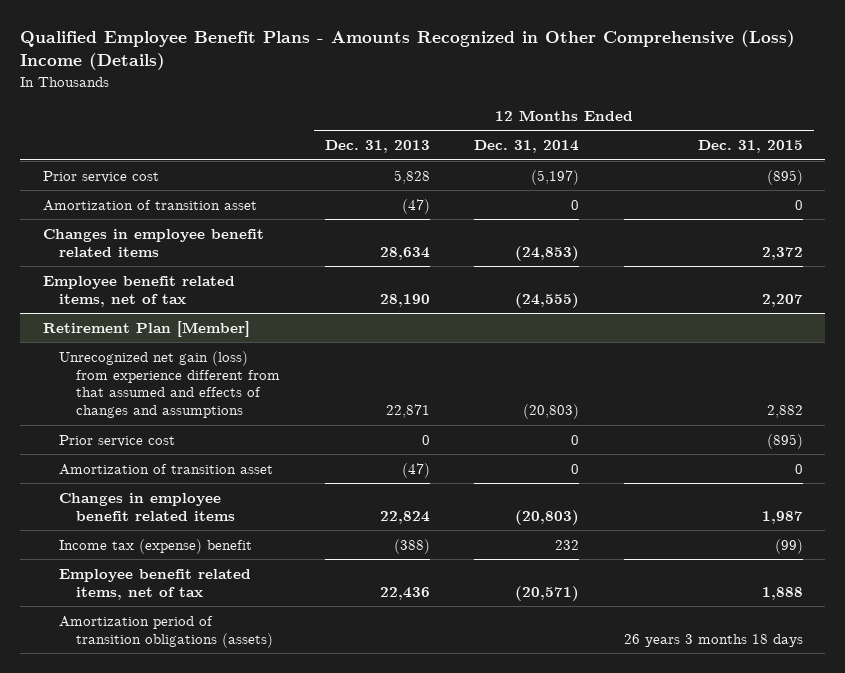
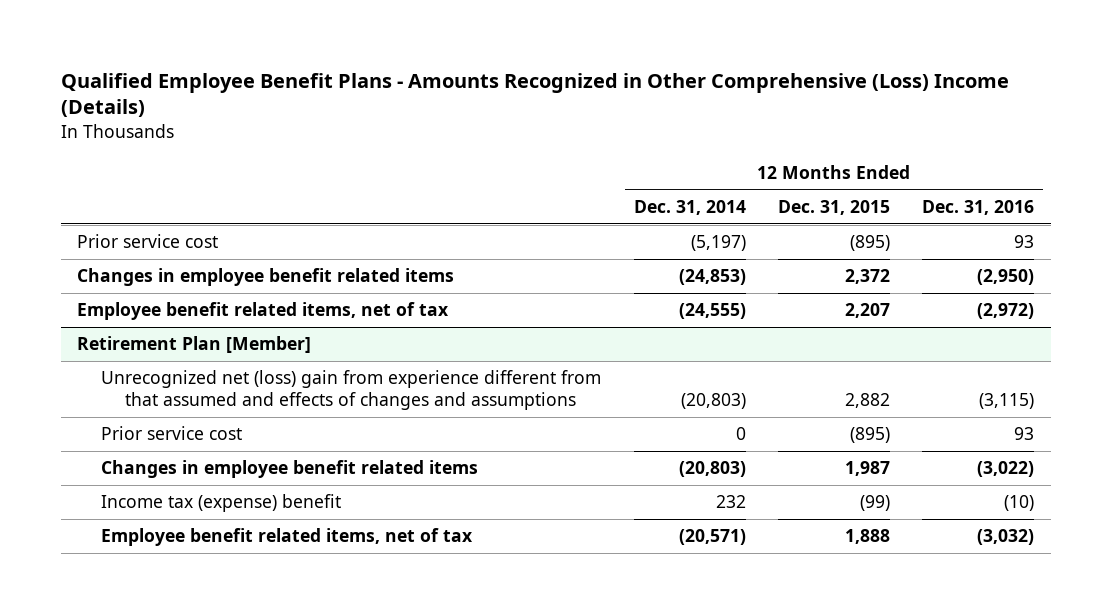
[324,140,430,154] Dec. 31, 2013 -> none
none -> [922,199,1035,215] Dec. 31, 2016
[42,199,257,211] Amortization of transition asset -> none
[59,350,281,419] Unrecognized net gain (loss) from experience different from that assumed and effects of changes and assumptions -> [101,370,602,411] Unrecognized net (loss) gain from experience different from that assumed and effects of changes and assumptions
[59,463,274,475] Amortization of transition asset -> none
[59,615,274,648] Amortization period of transition obligations (assets) -> none

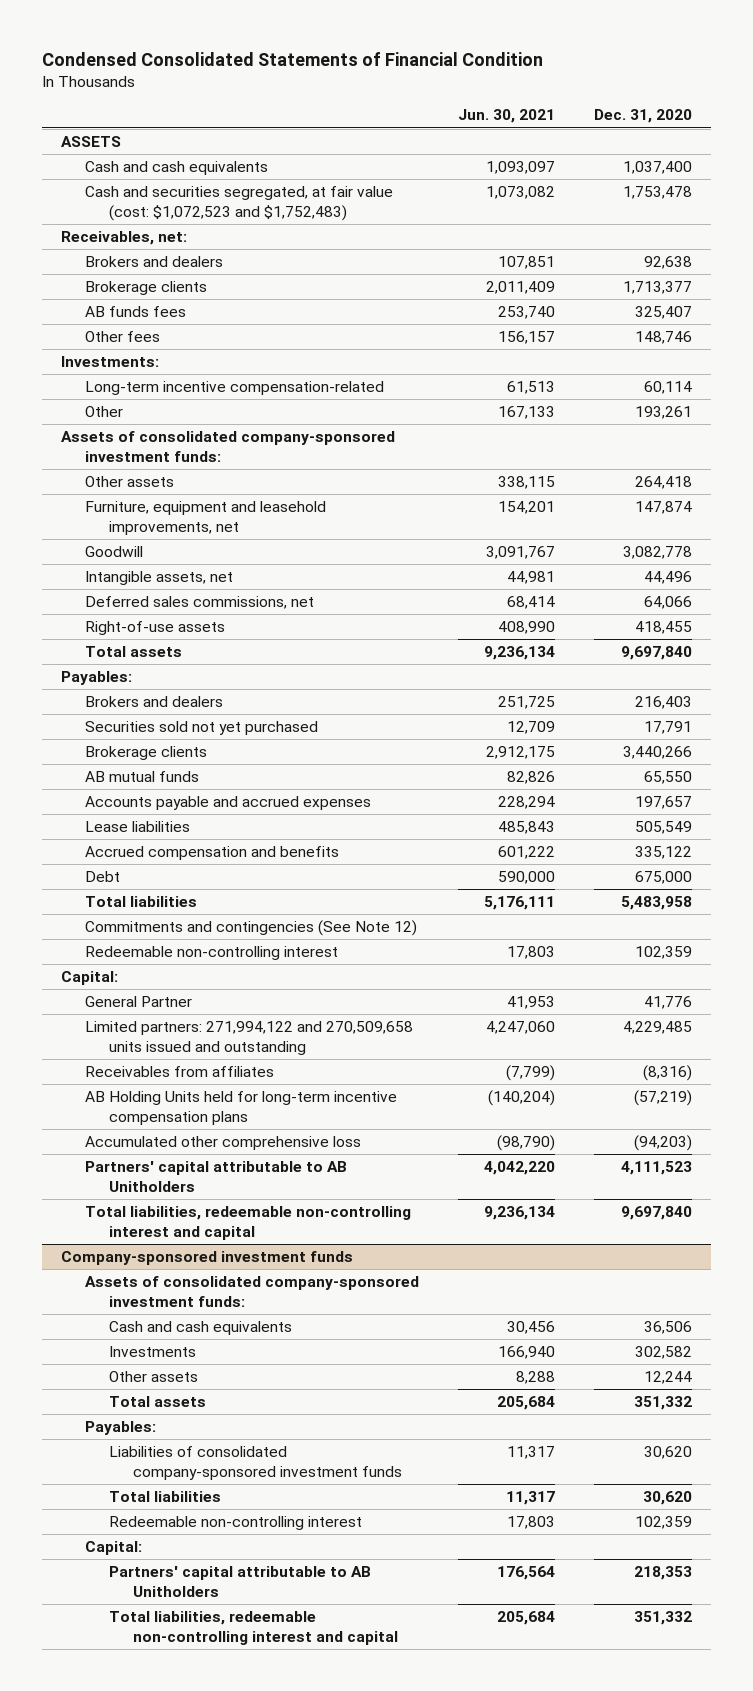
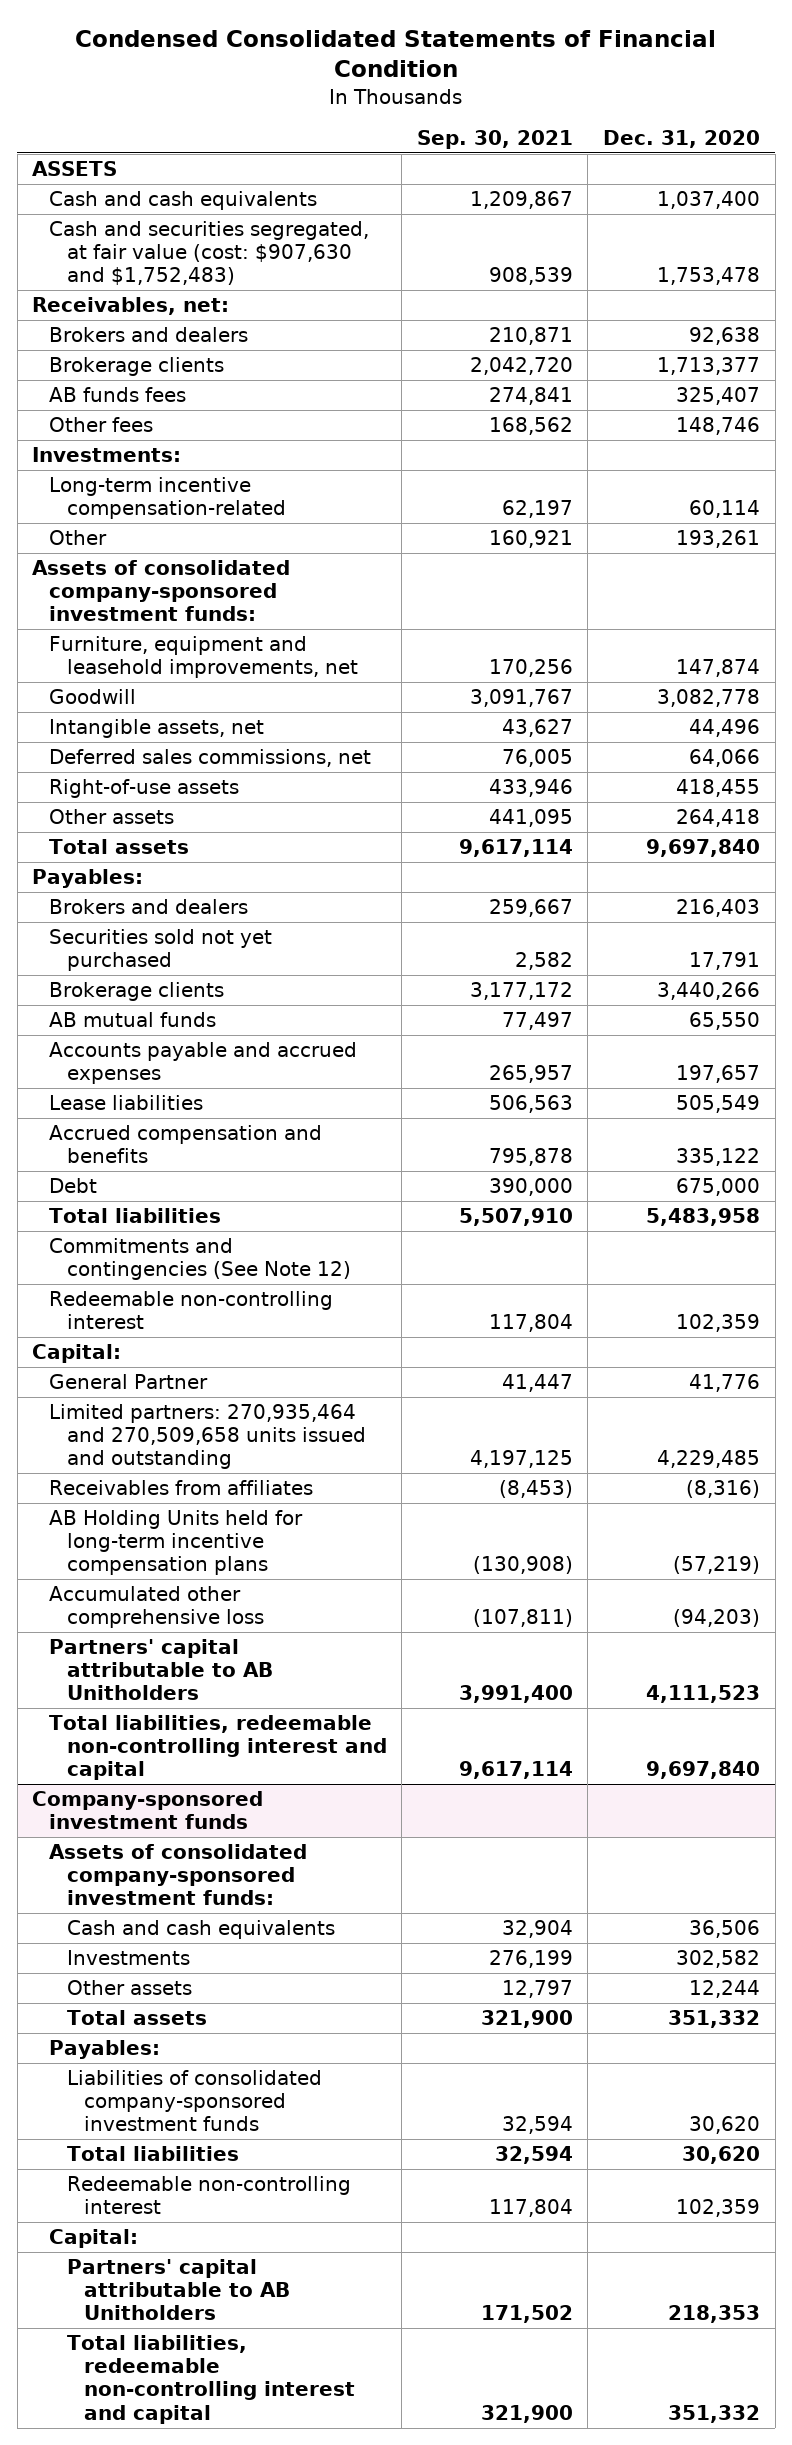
[457,109,555,124] Jun. 30, 2021 -> none
none -> [416,129,573,149] Sep. 30, 2021
[85,186,394,222] Cash and securities segregated, at fair value (cost: $1,072,523 and $1,752,483) -> [49,221,370,286] Cash and securities segregated, at fair value (cost: $907,630 and $1,752,483)
[85,476,175,488] Other assets -> [49,809,175,825] Other assets
[85,1021,414,1056] Limited partners: 271,994,122 and 270,509,658 units issued and outstanding -> [49,1404,366,1470] Limited partners: 270,935,464 and 270,509,658 units issued and outstanding

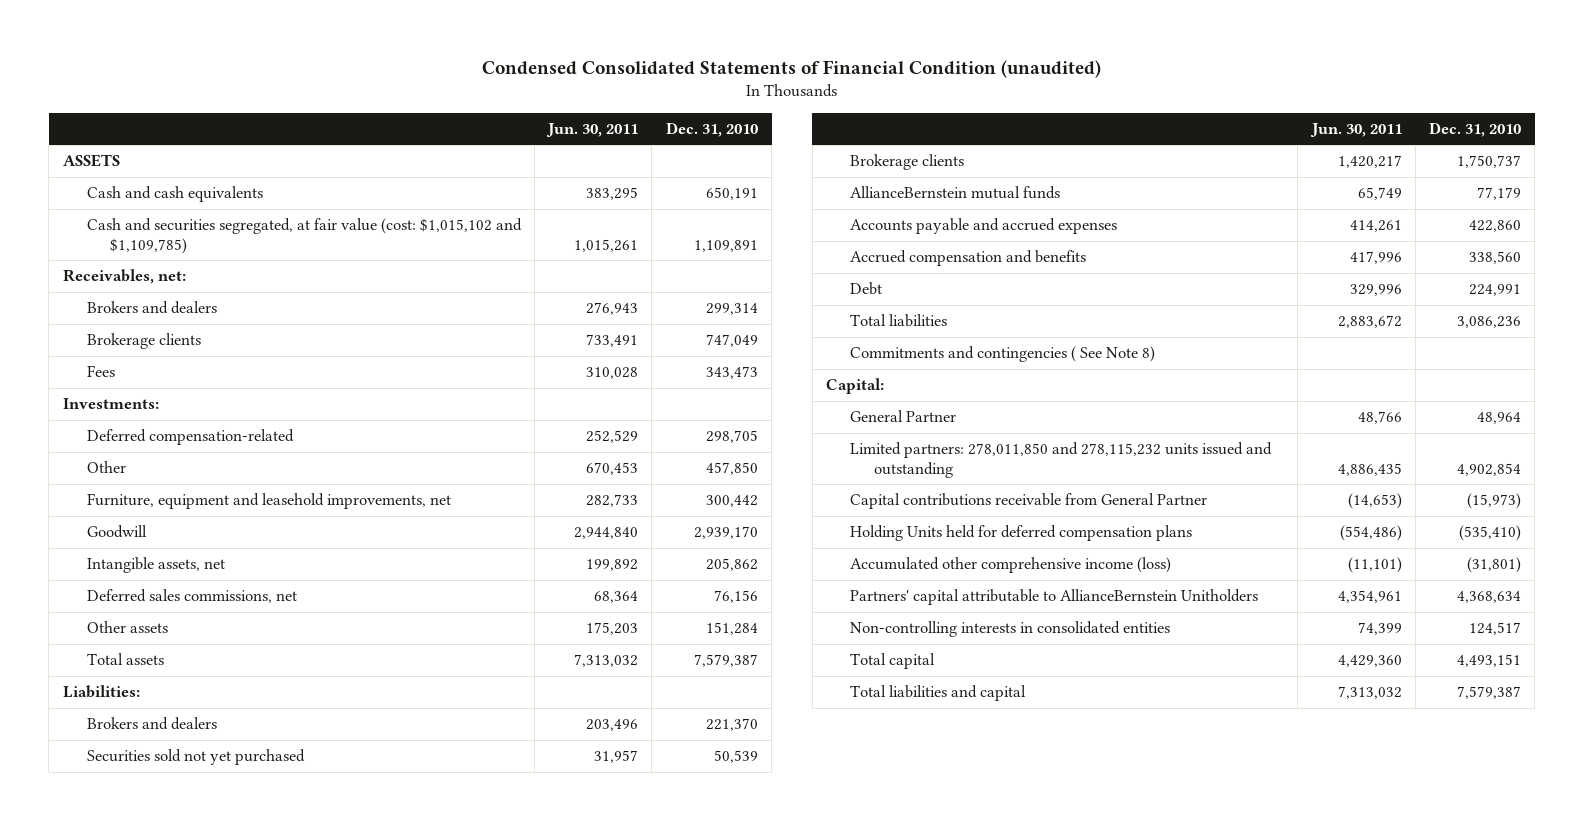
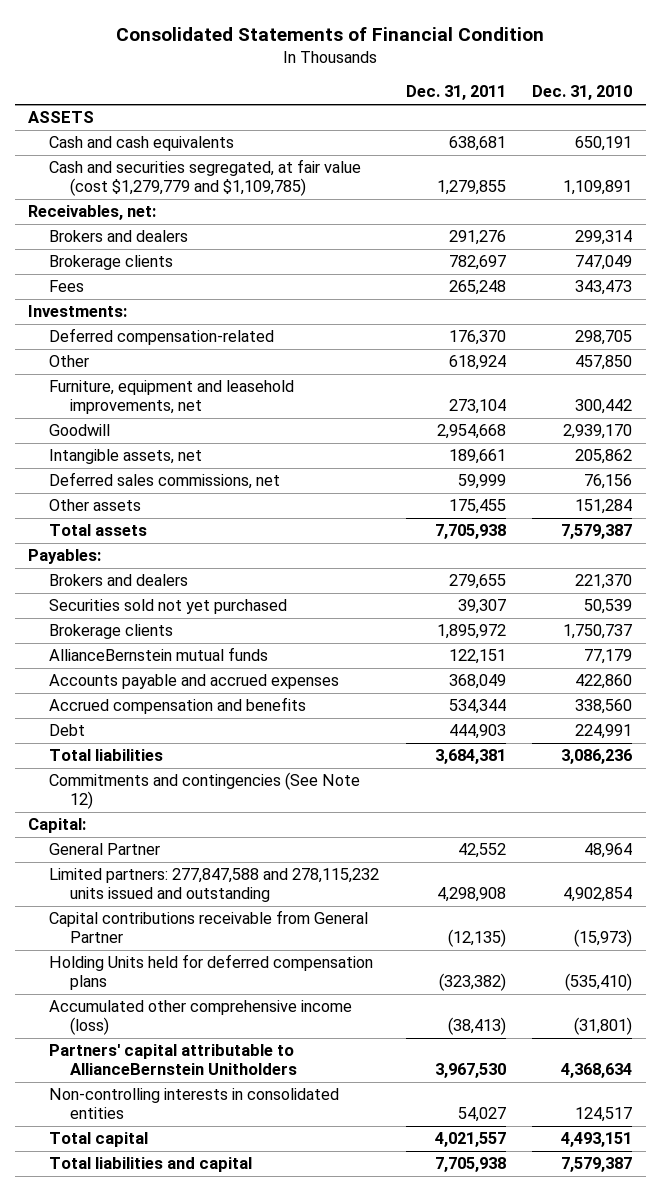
[481,60,1101,79] Condensed Consolidated Statements of Financial Condition (unaudited) -> [116,26,545,41] Consolidated Statements of Financial Condition
[546,122,639,137] Jun. 30, 2011 -> none
none -> [405,85,506,101] Dec. 31, 2011
[86,218,522,254] Cash and securities segregated, at fair value (cost: $1,015,102 and $1,109,785) -> [49,159,362,197] Cash and securities segregated, at fair value (cost $1,279,779 and $1,109,785)
[62,685,140,699] Liabilities: -> none
none -> [28,549,102,565] Payables:
[849,346,1155,363] Commitments and contingencies ( See Note 8) -> [49,772,361,810] Commitments and contingencies (See Note 12)
[849,442,1272,478] Limited partners: 278,011,850 and 278,115,232 units issued and outstanding -> [49,868,380,903] Limited partners: 277,847,588 and 278,115,232 units issued and outstanding

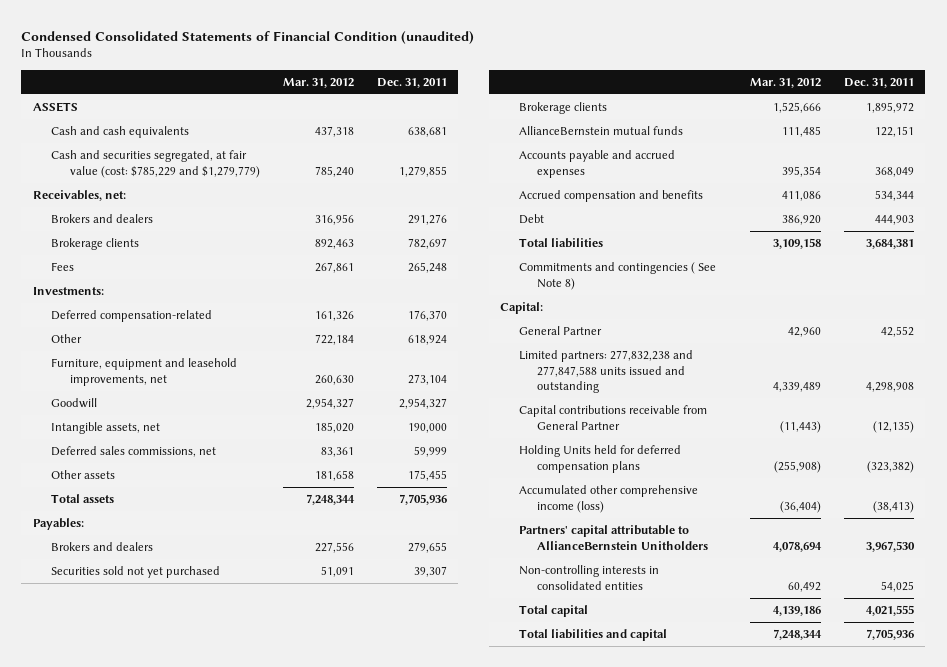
[116,26,545,41] Consolidated Statements of Financial Condition -> [21,30,475,44] Condensed Consolidated Statements of Financial Condition (unaudited)
[532,85,633,101] Dec. 31, 2010 -> none
none -> [282,77,354,88] Mar. 31, 2012
[49,159,362,197] Cash and securities segregated, at fair value (cost $1,279,779 and $1,109,785) -> [51,149,261,178] Cash and securities segregated, at fair value (cost: $785,229 and $1,279,779)
[436,424,506,440] 2,954,668 -> [398,397,447,409] 2,954,327
[448,449,506,465] 189,661 -> [407,422,447,433] 190,000
[434,524,506,540] 7,705,938 -> [398,493,447,505] 7,705,936
[49,772,361,810] Commitments and contingencies (See Note 12) -> [518,261,716,290] Commitments and contingencies ( See Note 8)
[49,868,380,903] Limited partners: 277,847,588 and 278,115,232 units issued and outstanding -> [518,349,693,394] Limited partners: 277,832,238 and 277,847,588 units issued and outstanding
[457,1107,506,1123] 54,027 -> [880,580,914,592] 54,025
[434,1132,506,1148] 4,021,557 -> [865,604,914,616] 4,021,555
[434,1157,506,1173] 7,705,938 -> [865,628,914,640] 7,705,936

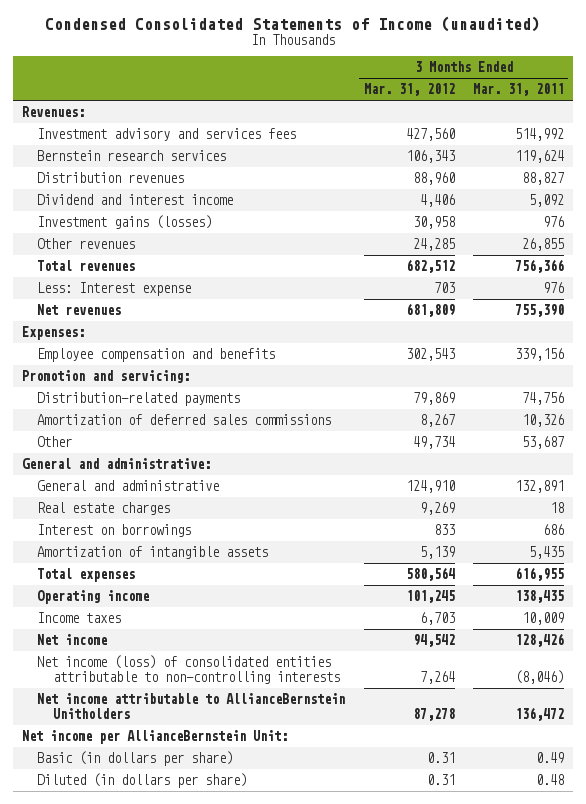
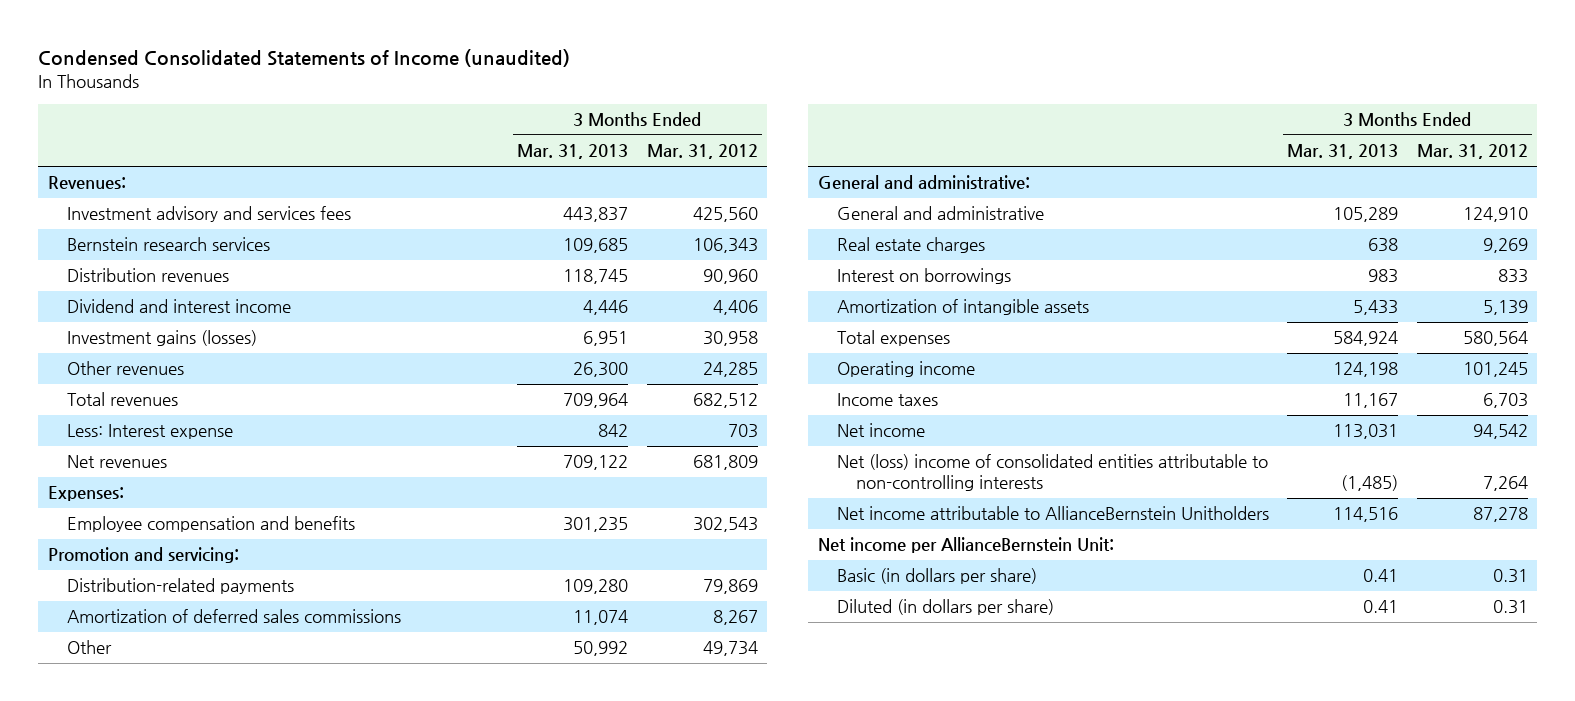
[472,83,564,97] Mar. 31, 2011 -> none
none -> [517,144,629,160] Mar. 31, 2013
[405,128,455,142] 427,560 -> [692,207,758,223] 425,560
[412,172,455,186] 88,960 -> [702,269,758,285] 90,960
[37,655,340,684] Net income (loss) of consolidated entities attributable to non-controlling interests -> [836,454,1268,491] Net (loss) income of consolidated entities attributable to non-controlling interests

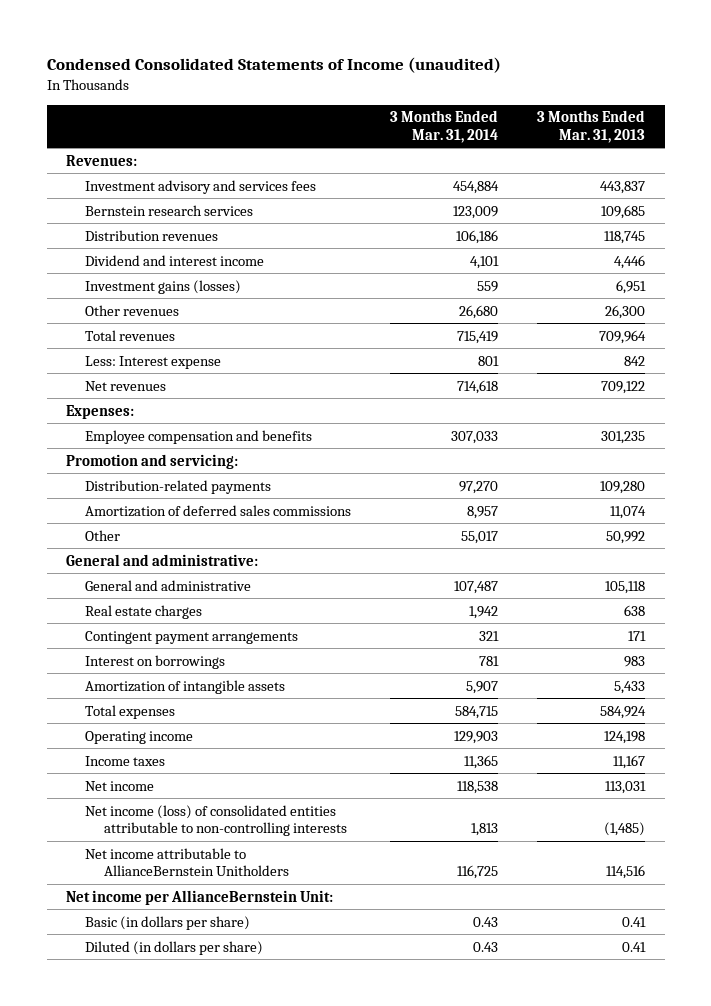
[646,144,758,160] Mar. 31, 2012 -> none
none -> [389,110,498,143] 3 Months Ended Mar. 31, 2014
[1333,207,1399,223] 105,289 -> [605,580,646,594] 105,118
none -> [84,630,298,644] Contingent payment arrangements
[836,454,1268,491] Net (loss) income of consolidated entities attributable to non-controlling interests -> [84,804,347,836] Net income (loss) of consolidated entities attributable to non-controlling interests

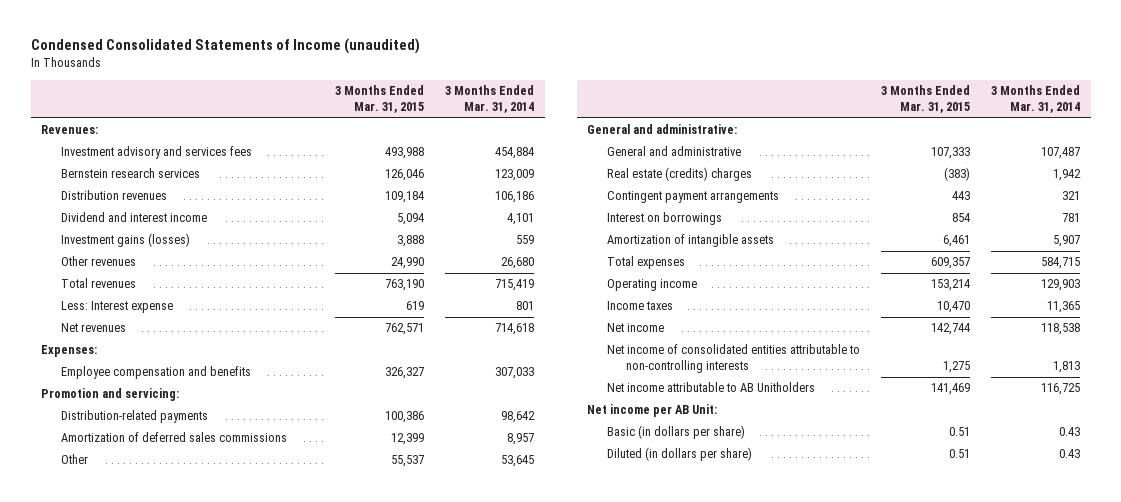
[537,110,646,143] 3 Months Ended Mar. 31, 2013 -> none
none -> [335,85,425,114] 3 Months Ended Mar. 31, 2015
[458,480,498,494] 97,270 -> [501,411,536,424] 98,642
[460,530,498,544] 55,017 -> [501,455,535,468] 53,645
[84,604,202,619] Real estate charges -> [606,167,752,182] Real estate (credits) charges
[84,804,347,836] Net income (loss) of consolidated entities attributable to non-controlling interests -> [606,344,860,374] Net income of consolidated entities attributable to non-controlling interests
[84,847,289,876] Net income attributable to AllianceBernstein Unitholders -> [606,382,815,393] Net income attributable to AB Unitholders
[66,889,334,905] Net income per AllianceBernstein Unit: -> [587,404,718,418] Net income per AB Unit:

